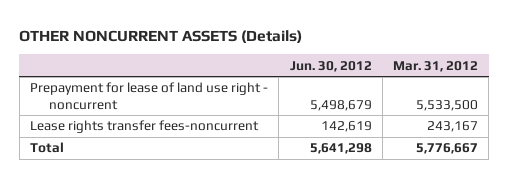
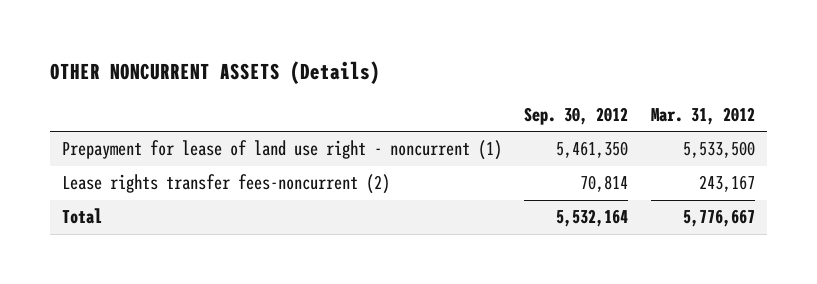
[289,60,372,72] Jun. 30, 2012 -> none
none -> [524,107,629,126] Sep. 30, 2012
[30,82,269,110] Prepayment for lease of land use right - noncurrent -> [61,140,502,161] Prepayment for lease of land use right - noncurrent (1)
[30,120,260,134] Lease rights transfer fees-noncurrent -> [61,174,390,195] Lease rights transfer fees-noncurrent (2)

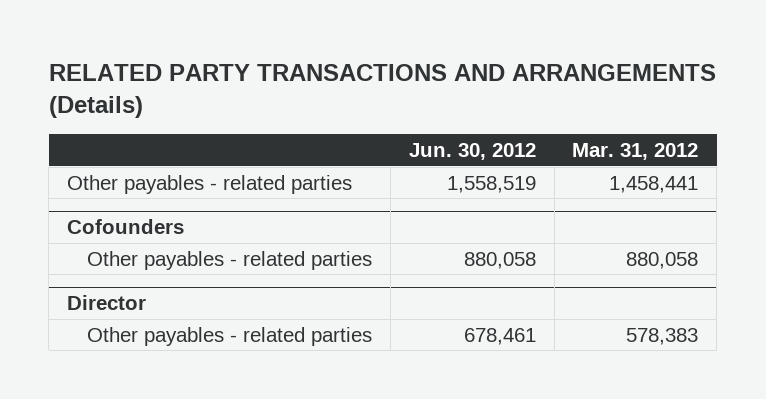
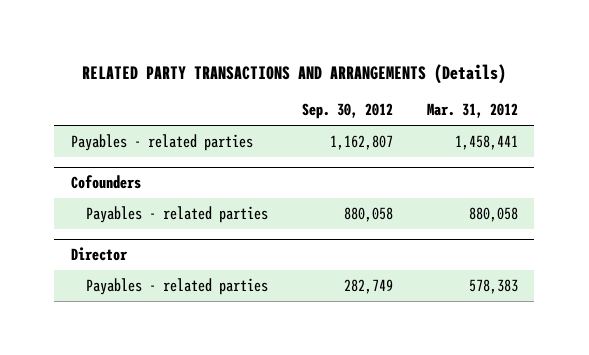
[408,143,536,161] Jun. 30, 2012 -> none
none -> [301,103,393,120] Sep. 30, 2012
[67,174,353,194] Other payables - related parties -> [71,133,254,151] Payables - related parties
[87,250,373,270] Other payables - related parties -> [86,205,269,223] Payables - related parties
[87,326,373,346] Other payables - related parties -> [86,277,269,295] Payables - related parties

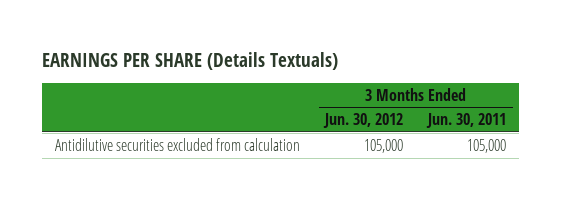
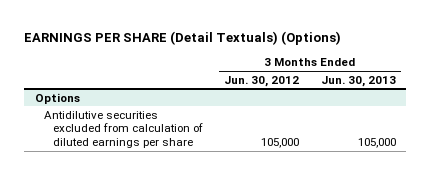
[42,51,339,70] EARNINGS PER SHARE (Details Textuals) -> [24,31,342,46] EARNINGS PER SHARE (Detail Textuals) (Options)
[426,113,507,129] Jun. 30, 2011 -> none
none -> [320,75,396,87] Jun. 30, 2013
none -> [34,92,80,104] Options
[54,137,300,151] Antidilutive securities excluded from calculation -> [44,110,204,149] Antidilutive securities excluded from calculation of diluted earnings per share

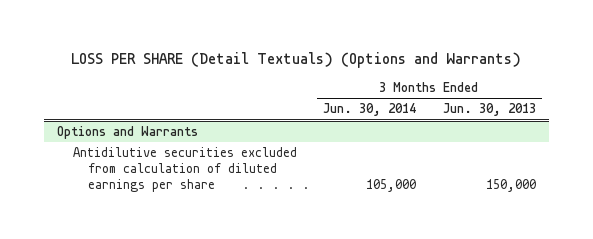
[24,31,342,46] EARNINGS PER SHARE (Detail Textuals) (Options) -> [71,51,522,68] LOSS PER SHARE (Detail Textuals) (Options and Warrants)
[224,75,300,87] Jun. 30, 2012 -> none
none -> [323,103,417,117] Jun. 30, 2014
[34,92,80,104] Options -> none
none -> [56,126,198,140] Options and Warrants
[357,138,396,149] 105,000 -> [485,179,536,193] 150,000

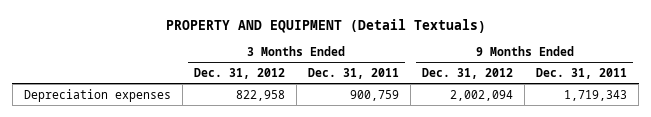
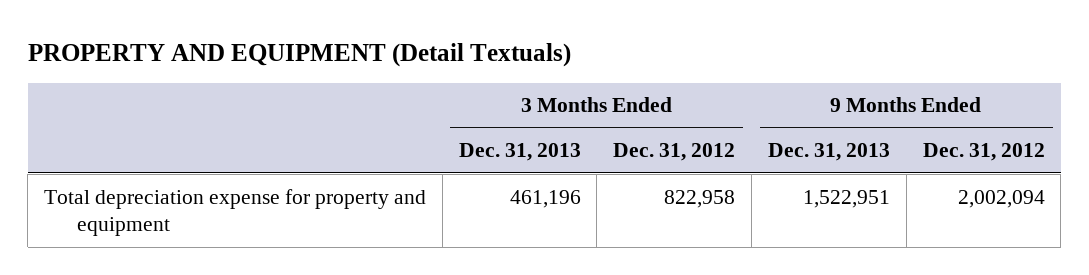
[308,67,400,79] Dec. 31, 2011 -> none
[536,67,628,79] Dec. 31, 2011 -> none
none -> [458,143,581,162] Dec. 31, 2013
none -> [767,143,890,162] Dec. 31, 2013
[23,88,171,102] Depreciation expenses -> [43,188,426,237] Total depreciation expense for property and equipment

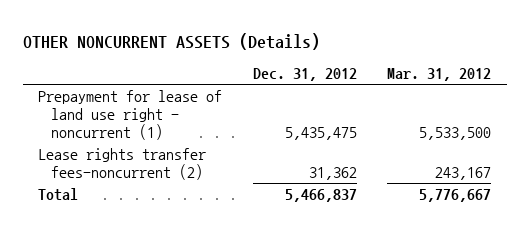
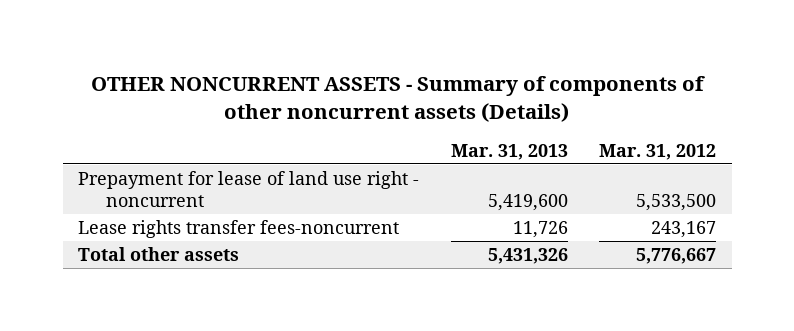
[22,32,320,50] OTHER NONCURRENT ASSETS (Details) -> [91,75,706,122] OTHER NONCURRENT ASSETS - Summary of components of other noncurrent assets (Details)
[252,68,357,82] Dec. 31, 2012 -> none
none -> [450,143,568,160] Mar. 31, 2013
[38,89,223,141] Prepayment for lease of land use right - noncurrent (1) -> [78,170,420,208] Prepayment for lease of land use right - noncurrent
[38,147,207,181] Lease rights transfer fees-noncurrent (2) -> [78,219,400,238] Lease rights transfer fees-noncurrent
[38,187,79,201] Total -> [78,246,240,261] Total other assets

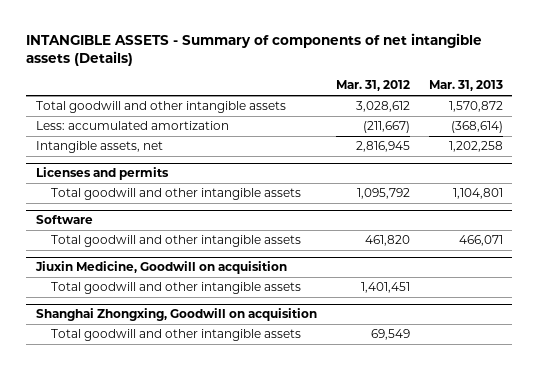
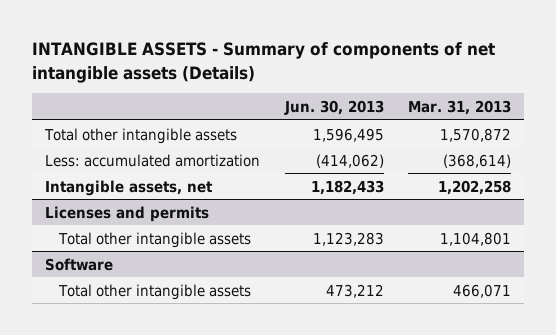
[335,80,410,92] Mar. 31, 2012 -> none
none -> [283,100,384,116] Jun. 30, 2013
[35,101,286,114] Total goodwill and other intangible assets -> [43,127,237,144] Total other intangible assets
[50,188,301,201] Total goodwill and other intangible assets -> [57,231,251,248] Total other intangible assets
[34,261,287,275] Jiuxin Medicine, Goodwill on acquisition -> none
[50,282,301,295] Total goodwill and other intangible assets -> none
[35,308,317,322] Shanghai Zhongxing, Goodwill on acquisition -> none
[50,329,301,342] Total goodwill and other intangible assets -> none
[50,235,301,248] Total goodwill and other intangible assets -> [57,283,251,300] Total other intangible assets

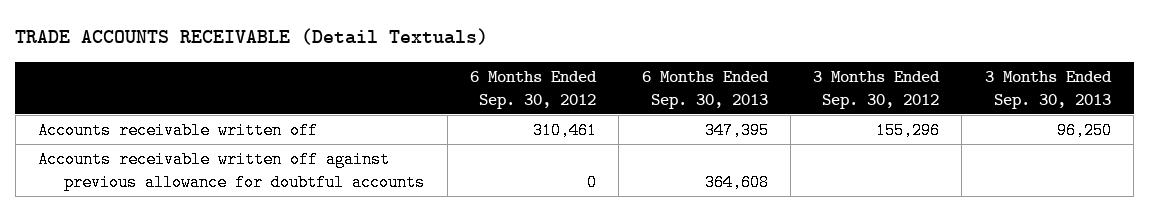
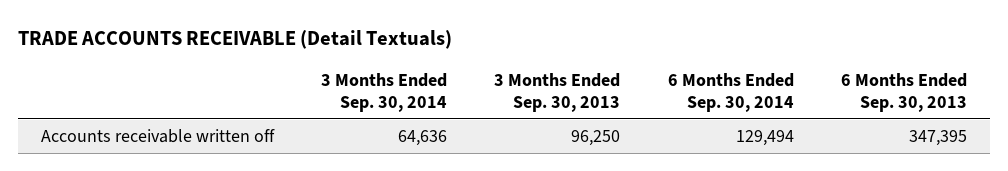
[469,70,597,109] 6 Months Ended Sep. 30, 2012 -> none
[813,70,941,109] 3 Months Ended Sep. 30, 2012 -> none
none -> [321,72,448,112] 3 Months Ended Sep. 30, 2014
none -> [667,72,794,112] 6 Months Ended Sep. 30, 2014
[38,151,426,192] Accounts receivable written off against previous allowance for doubtful accounts -> none

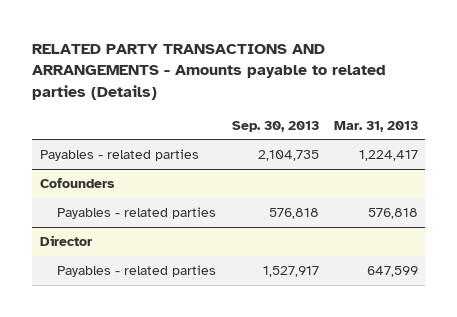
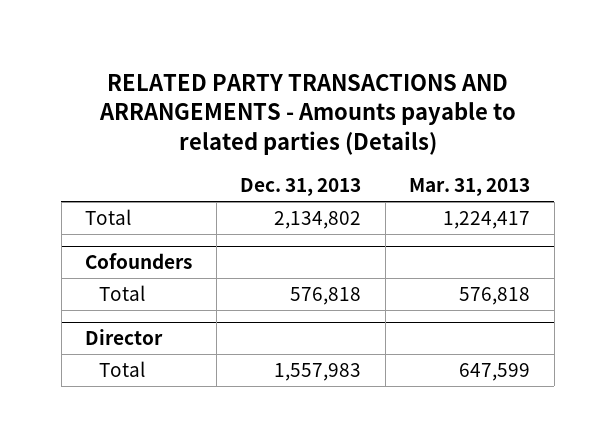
[231,120,319,132] Sep. 30, 2013 -> none
none -> [240,178,362,197] Dec. 31, 2013
[39,149,199,162] Payables - related parties -> [85,208,132,225] Total
[57,207,217,220] Payables - related parties -> [99,284,146,301] Total
[57,265,217,278] Payables - related parties -> [99,360,146,377] Total

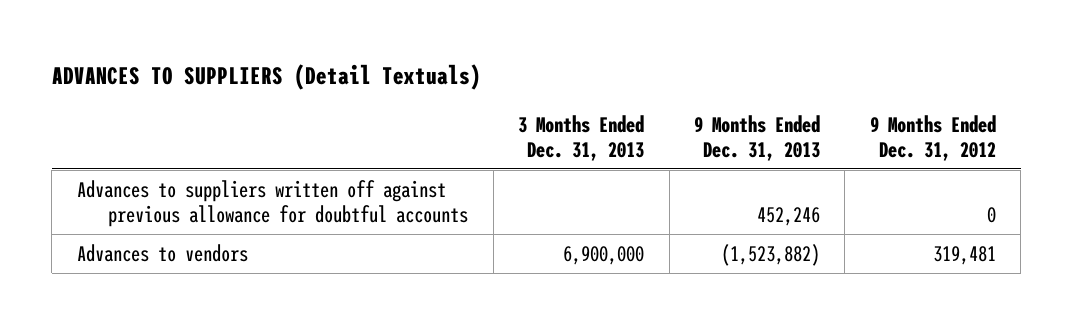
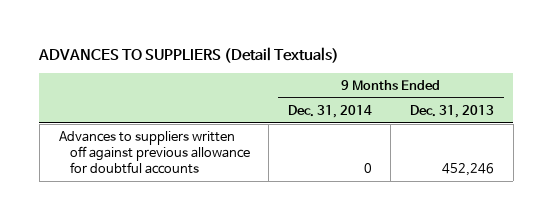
[518,114,645,161] 3 Months Ended Dec. 31, 2013 -> none
[869,114,996,161] 9 Months Ended Dec. 31, 2012 -> none
none -> [287,104,372,118] Dec. 31, 2014
[76,243,248,262] Advances to vendors -> none

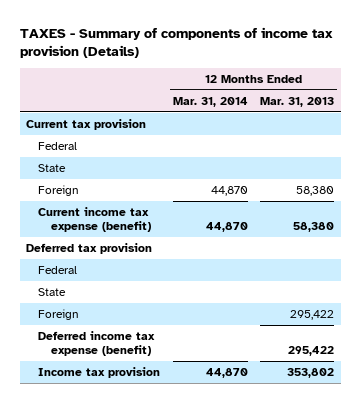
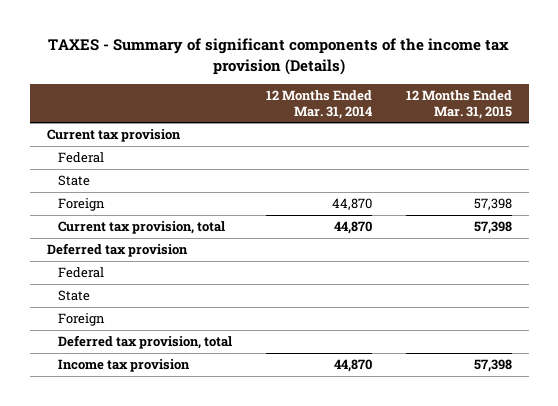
[19,27,333,59] TAXES - Summary of components of income tax provision (Details) -> [48,38,510,75] TAXES - Summary of significant components of the income tax provision (Details)
[260,96,335,107] Mar. 31, 2013 -> none
none -> [405,89,512,119] 12 Months Ended Mar. 31, 2015
[38,206,151,232] Current income tax expense (benefit) -> [57,221,225,235] Current tax provision, total
[38,330,156,356] Deferred income tax expense (benefit) -> [57,335,232,350] Deferred tax provision, total

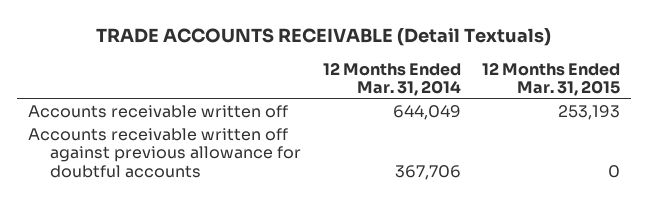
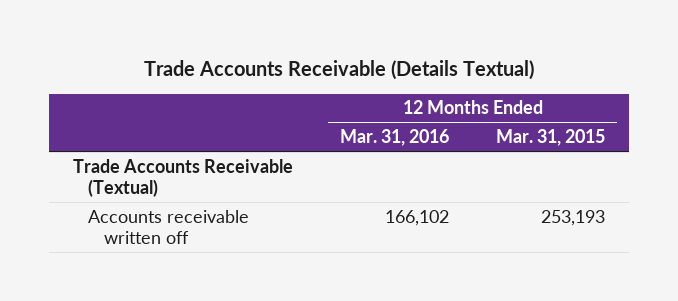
[96,27,552,46] TRADE ACCOUNTS RECEIVABLE (Detail Textuals) -> [143,60,534,81] Trade Accounts Receivable (Details Textual)
[322,61,461,97] 12 Months Ended Mar. 31, 2014 -> none
none -> [339,129,449,147] Mar. 31, 2016
none -> [72,158,293,197] Trade Accounts Receivable (Textual)
[28,128,302,178] Accounts receivable written off against previous allowance for doubtful accounts -> none

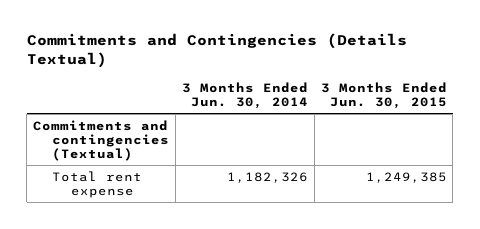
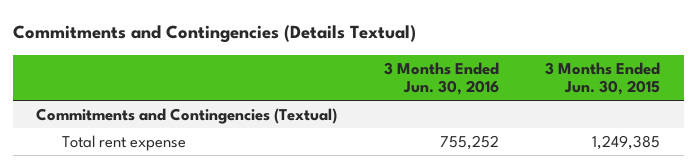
[181,81,308,110] 3 Months Ended Jun. 30, 2014 -> none
none -> [383,61,499,96] 3 Months Ended Jun. 30, 2016
[33,119,169,162] Commitments and contingencies (Textual) -> [36,107,338,124] Commitments and Contingencies (Textual)

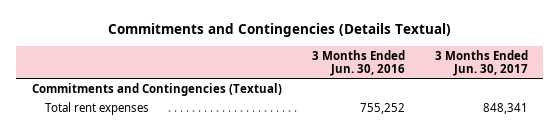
[545,61,661,96] 3 Months Ended Jun. 30, 2015 -> none
none -> [435,49,529,76] 3 Months Ended Jun. 30, 2017
[61,134,186,151] Total rent expense -> [44,101,149,115] Total rent expenses

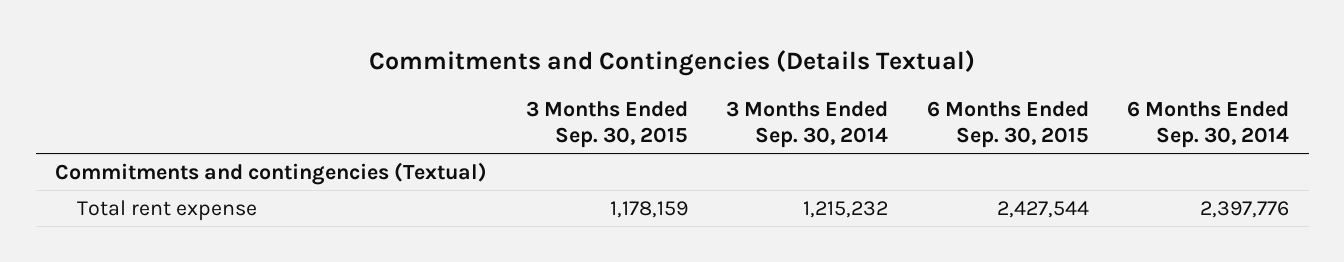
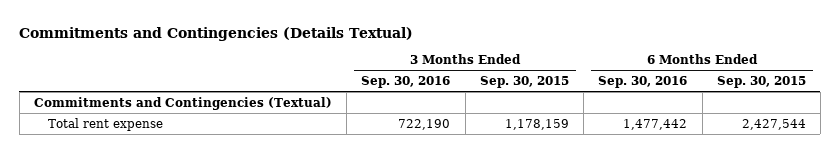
[726,100,889,149] 3 Months Ended Sep. 30, 2014 -> none
[1127,100,1290,149] 6 Months Ended Sep. 30, 2014 -> none
none -> [361,76,451,89] Sep. 30, 2016
none -> [598,76,688,89] Sep. 30, 2016
[54,161,487,185] Commitments and contingencies (Textual) -> [33,96,332,110] Commitments and Contingencies (Textual)

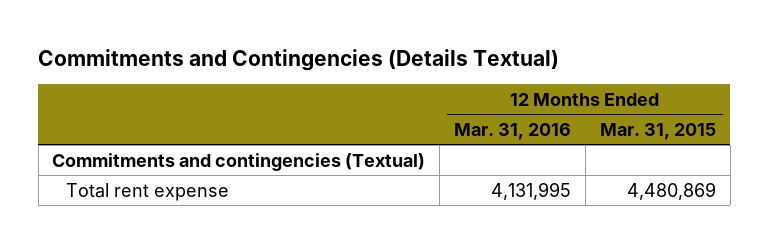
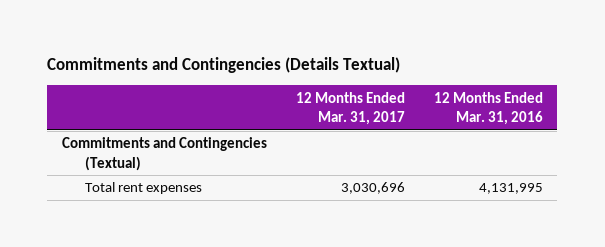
[599,123,716,141] Mar. 31, 2015 -> none
none -> [295,91,405,125] 12 Months Ended Mar. 31, 2017
[52,152,426,171] Commitments and contingencies (Textual) -> [61,137,267,171] Commitments and Contingencies (Textual)
[66,182,230,201] Total rent expense -> [85,182,203,195] Total rent expenses

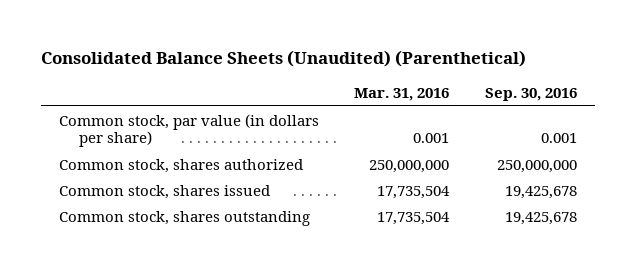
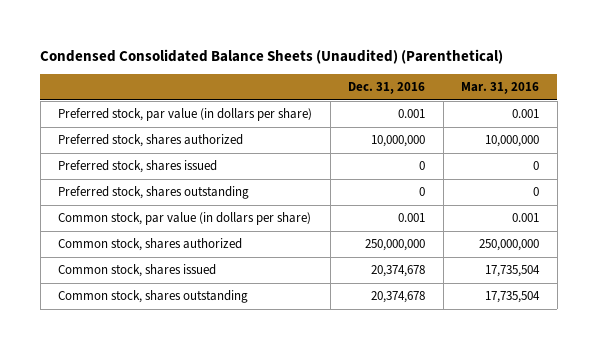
[41,50,527,68] Consolidated Balance Sheets (Unaudited) (Parenthetical) -> [40,48,504,64] Condensed Consolidated Balance Sheets (Unaudited) (Parenthetical)
[484,87,577,101] Sep. 30, 2016 -> none
none -> [348,82,426,95] Dec. 31, 2016
none -> [58,108,313,122] Preferred stock, par value (in dollars per share)
none -> [58,134,244,148] Preferred stock, shares authorized
none -> [58,160,218,174] Preferred stock, shares issued
none -> [58,186,250,200] Preferred stock, shares outstanding

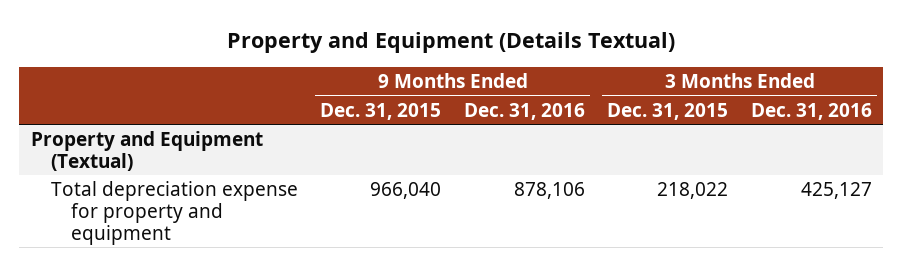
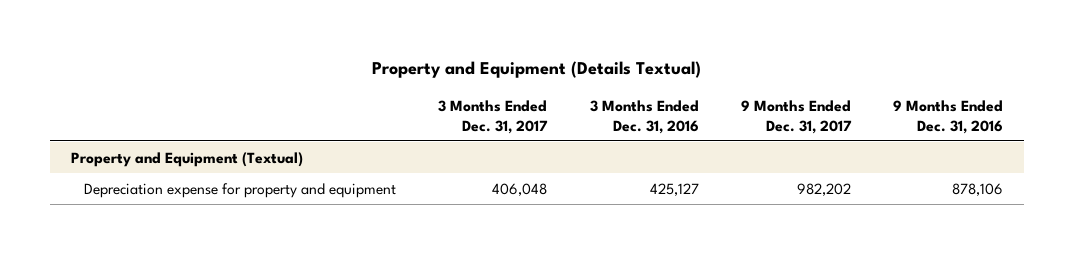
[320,102,442,120] Dec. 31, 2015 -> none
[607,102,729,120] Dec. 31, 2015 -> none
none -> [438,99,549,134] 3 Months Ended Dec. 31, 2017
none -> [740,99,852,134] 9 Months Ended Dec. 31, 2017
[50,180,298,245] Total depreciation expense for property and equipment -> [84,182,397,198] Depreciation expense for property and equipment

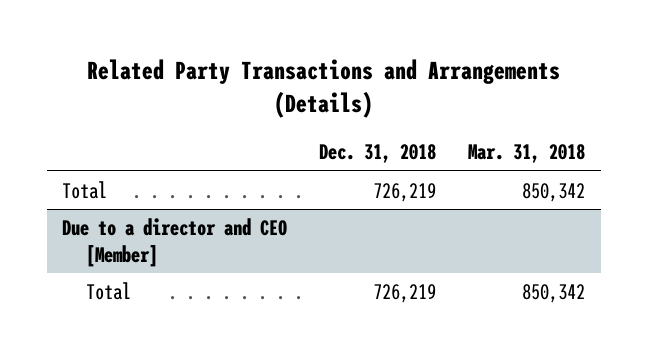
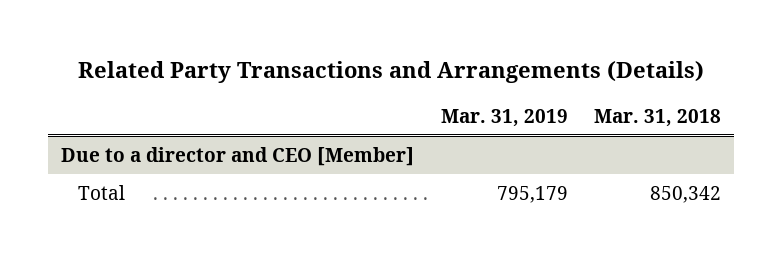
[319,144,437,164] Dec. 31, 2018 -> none
none -> [440,108,568,127] Mar. 31, 2019
[62,181,108,200] Total -> none

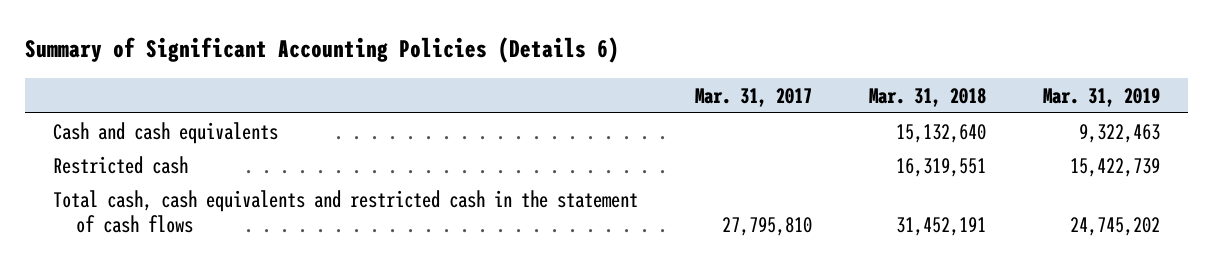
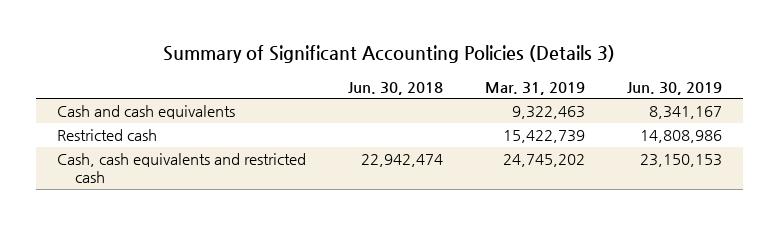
[24,37,619,64] Summary of Significant Accounting Policies (Details 6) -> [163,45,616,64] Summary of Significant Accounting Policies (Details 3)
[695,88,813,108] Mar. 31, 2017 -> none
[868,88,986,108] Mar. 31, 2018 -> none
none -> [347,81,443,95] Jun. 30, 2018
none -> [626,81,722,95] Jun. 30, 2019
[53,189,639,234] Total cash, cash equivalents and restricted cash in the statement of cash flows -> [56,153,306,184] Cash, cash equivalents and restricted cash

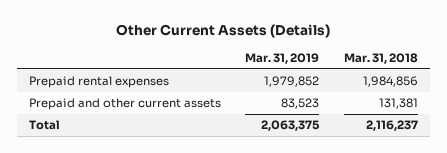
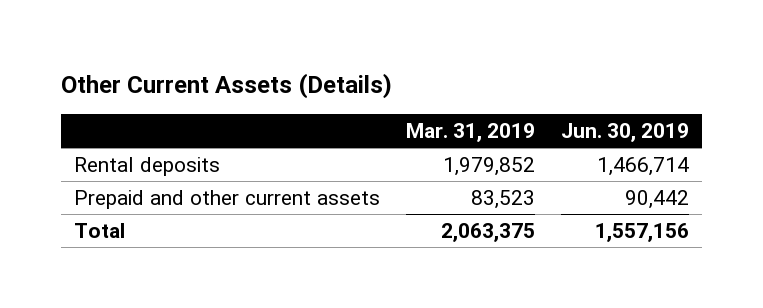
[343,52,418,64] Mar. 31, 2018 -> none
none -> [560,122,689,142] Jun. 30, 2019
[28,76,169,89] Prepaid rental expenses -> [74,156,221,176] Rental deposits

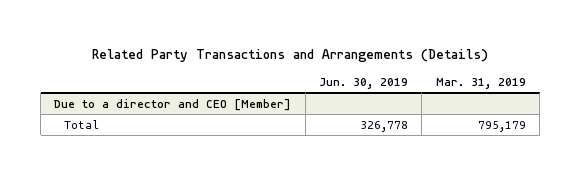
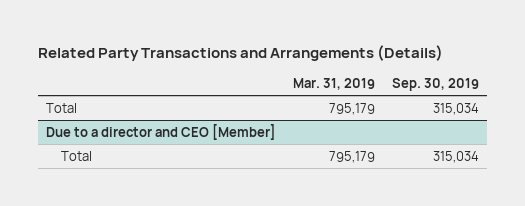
[319,77,409,89] Jun. 30, 2019 -> none
none -> [391,78,479,92] Sep. 30, 2019
none -> [46,102,78,113] Total

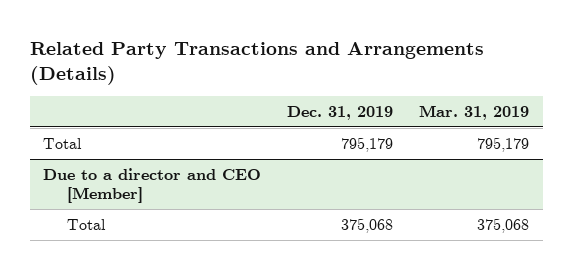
[391,78,479,92] Sep. 30, 2019 -> none
none -> [287,105,394,120] Dec. 31, 2019
[328,150,375,163] 795,179 -> [477,218,530,234] 375,068

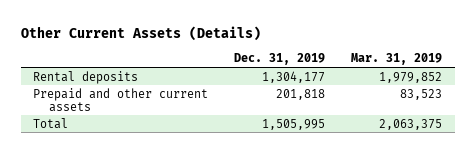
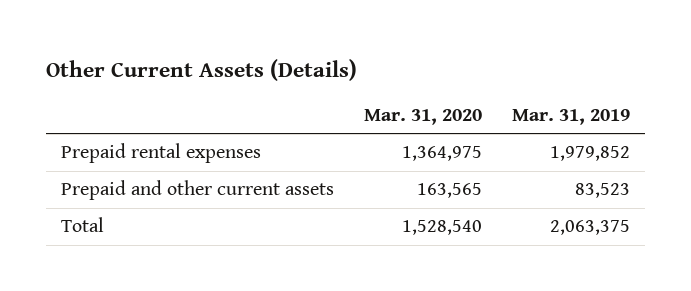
[234,53,326,66] Dec. 31, 2019 -> none
none -> [363,108,482,125] Mar. 31, 2020
[33,70,139,84] Rental deposits -> [61,143,262,164] Prepaid rental expenses

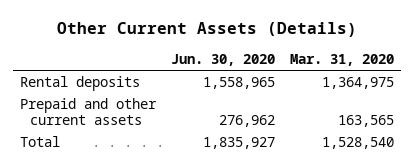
[511,108,630,125] Mar. 31, 2019 -> none
none -> [170,54,275,67] Jun. 30, 2020
[61,143,262,164] Prepaid rental expenses -> [20,76,141,92] Rental deposits

